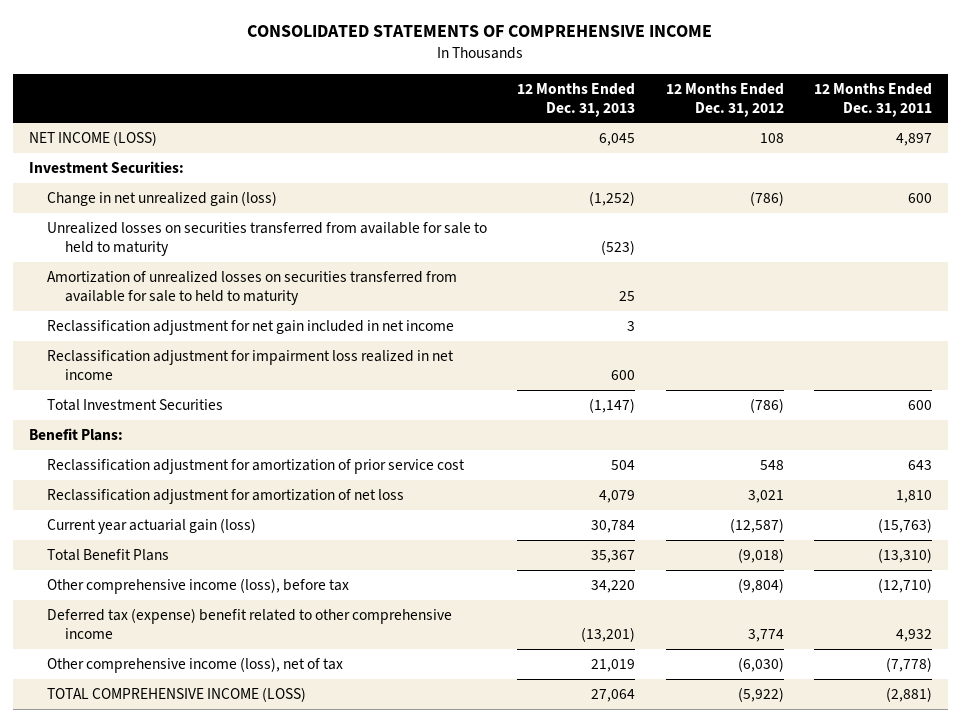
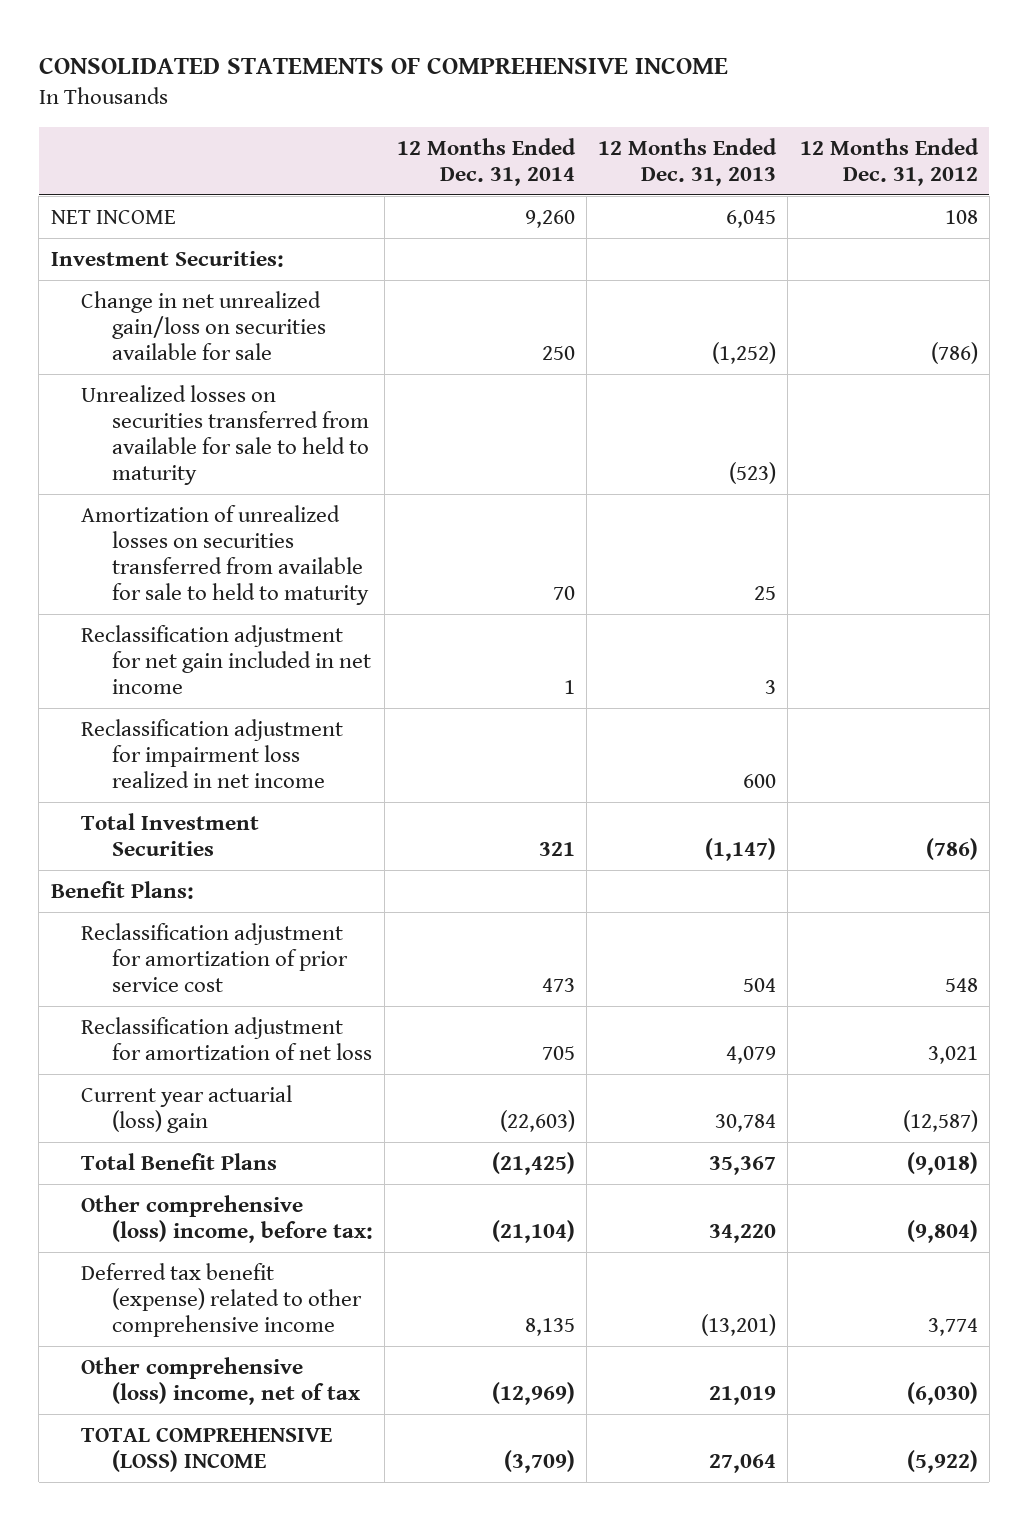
[814,82,933,117] 12 Months Ended Dec. 31, 2011 -> none
none -> [396,137,576,186] 12 Months Ended Dec. 31, 2014
[28,131,157,147] NET INCOME (LOSS) -> [50,210,176,225] NET INCOME
[46,191,277,207] Change in net unrealized gain (loss) -> [81,291,327,361] Change in net unrealized gain/loss on securities available for sale
[46,518,256,535] Current year actuarial gain (loss) -> [81,1085,293,1134] Current year actuarial (loss) gain
[46,578,349,595] Other comprehensive income (loss), before tax -> [81,1195,374,1244] Other comprehensive (loss) income, before tax:
[46,608,452,639] Deferred tax (expense) benefit related to other comprehensive income -> [81,1263,363,1338] Deferred tax benefit (expense) related to other comprehensive income
[46,657,343,674] Other comprehensive income (loss), net of tax -> [81,1357,361,1406] Other comprehensive (loss) income, net of tax
[46,687,306,703] TOTAL COMPREHENSIVE INCOME (LOSS) -> [81,1427,333,1473] TOTAL COMPREHENSIVE (LOSS) INCOME

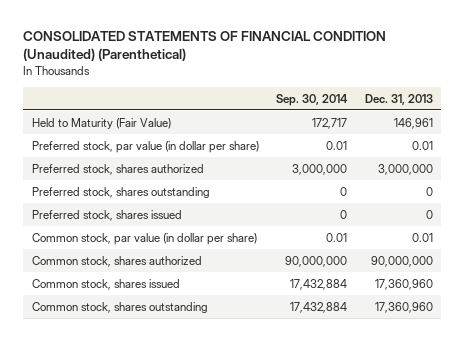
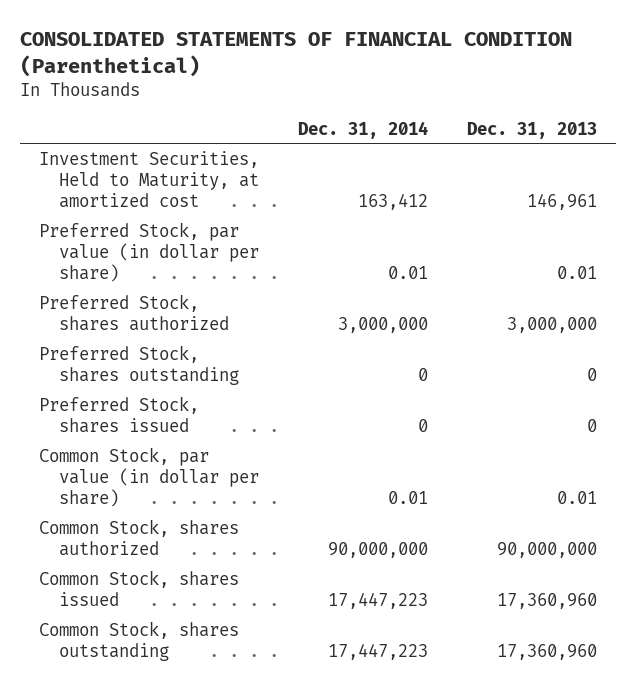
[23,31,387,62] CONSOLIDATED STATEMENTS OF FINANCIAL CONDITION (Unaudited) (Parenthetical) -> [19,32,572,78] CONSOLIDATED STATEMENTS OF FINANCIAL CONDITION (Parenthetical)
[276,93,349,106] Sep. 30, 2014 -> none
none -> [298,120,429,139] Dec. 31, 2014
[31,117,171,129] Held to Maturity (Fair Value) -> [39,150,260,209] Investment Securities, Held to Maturity, at amortized cost
[31,140,259,153] Preferred stock, par value (in dollar per share) -> [39,221,260,283] Preferred Stock, par value (in dollar per share)
[31,163,204,175] Preferred stock, shares authorized -> [39,293,230,331] Preferred Stock, shares authorized
[31,186,210,198] Preferred stock, shares outstanding -> [39,344,240,385] Preferred Stock, shares outstanding
[31,209,182,221] Preferred stock, shares issued -> [39,395,200,433] Preferred Stock, shares issued
[31,232,257,245] Common stock, par value (in dollar per share) -> [39,446,260,508] Common Stock, par value (in dollar per share)
[31,255,202,267] Common stock, shares authorized -> [39,518,240,556] Common Stock, shares authorized
[31,278,180,290] Common stock, shares issued -> [39,569,240,606] Common Stock, shares issued
[31,301,208,313] Common stock, shares outstanding -> [39,620,240,661] Common Stock, shares outstanding

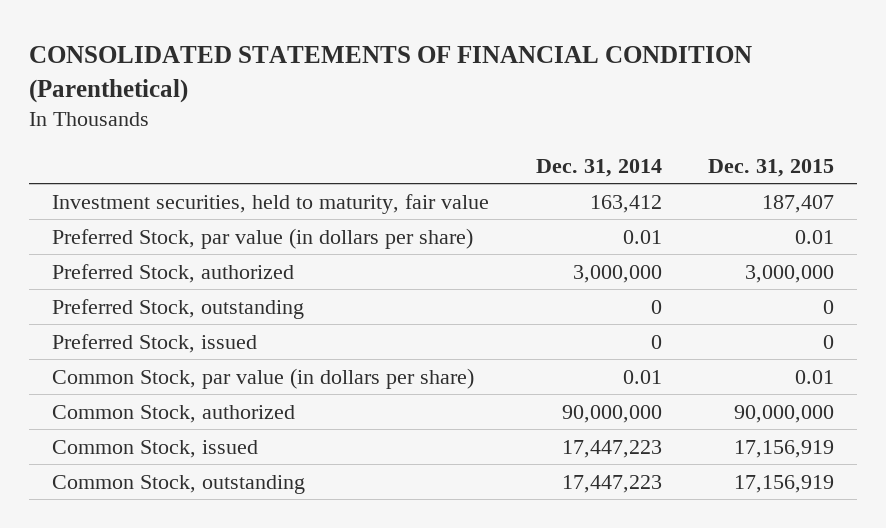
[466,121,597,139] Dec. 31, 2013 -> none
none -> [707,158,834,177] Dec. 31, 2015
[39,150,260,209] Investment Securities, Held to Maturity, at amortized cost -> [52,193,490,214] Investment securities, held to maturity, fair value
[39,221,260,283] Preferred Stock, par value (in dollar per share) -> [52,227,474,249] Preferred Stock, par value (in dollars per share)
[39,293,230,331] Preferred Stock, shares authorized -> [52,263,295,283] Preferred Stock, authorized
[39,344,240,385] Preferred Stock, shares outstanding -> [52,298,305,319] Preferred Stock, outstanding
[39,395,200,433] Preferred Stock, shares issued -> [52,333,258,353] Preferred Stock, issued
[39,446,260,508] Common Stock, par value (in dollar per share) -> [52,367,475,389] Common Stock, par value (in dollars per share)
[39,518,240,556] Common Stock, shares authorized -> [52,404,296,423] Common Stock, authorized
[39,569,240,606] Common Stock, shares issued -> [52,439,259,458] Common Stock, issued
[39,620,240,661] Common Stock, shares outstanding -> [52,474,306,494] Common Stock, outstanding

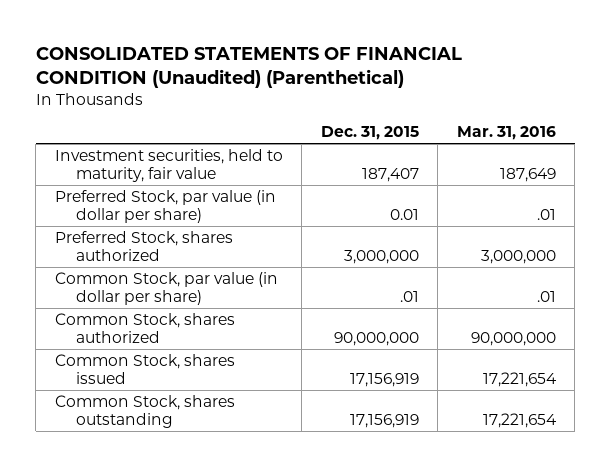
[28,45,752,103] CONSOLIDATED STATEMENTS OF FINANCIAL CONDITION (Parenthetical) -> [35,46,462,89] CONSOLIDATED STATEMENTS OF FINANCIAL CONDITION (Unaudited) (Parenthetical)
[535,158,662,177] Dec. 31, 2014 -> none
none -> [456,126,556,141] Mar. 31, 2016
[52,298,305,319] Preferred Stock, outstanding -> none
[52,333,258,353] Preferred Stock, issued -> none
[52,227,474,249] Preferred Stock, par value (in dollars per share) -> [54,189,276,223] Preferred Stock, par value (in dollar per share)
[52,263,295,283] Preferred Stock, authorized -> [54,230,233,261] Preferred Stock, shares authorized
[52,367,475,389] Common Stock, par value (in dollars per share) -> [54,271,278,305] Common Stock, par value (in dollar per share)
[794,369,834,384] 0.01 -> [399,290,419,302] .01
[52,404,296,423] Common Stock, authorized -> [54,312,235,343] Common Stock, shares authorized
[52,439,259,458] Common Stock, issued -> [54,353,235,384] Common Stock, shares issued
[52,474,306,494] Common Stock, outstanding -> [54,394,235,428] Common Stock, shares outstanding

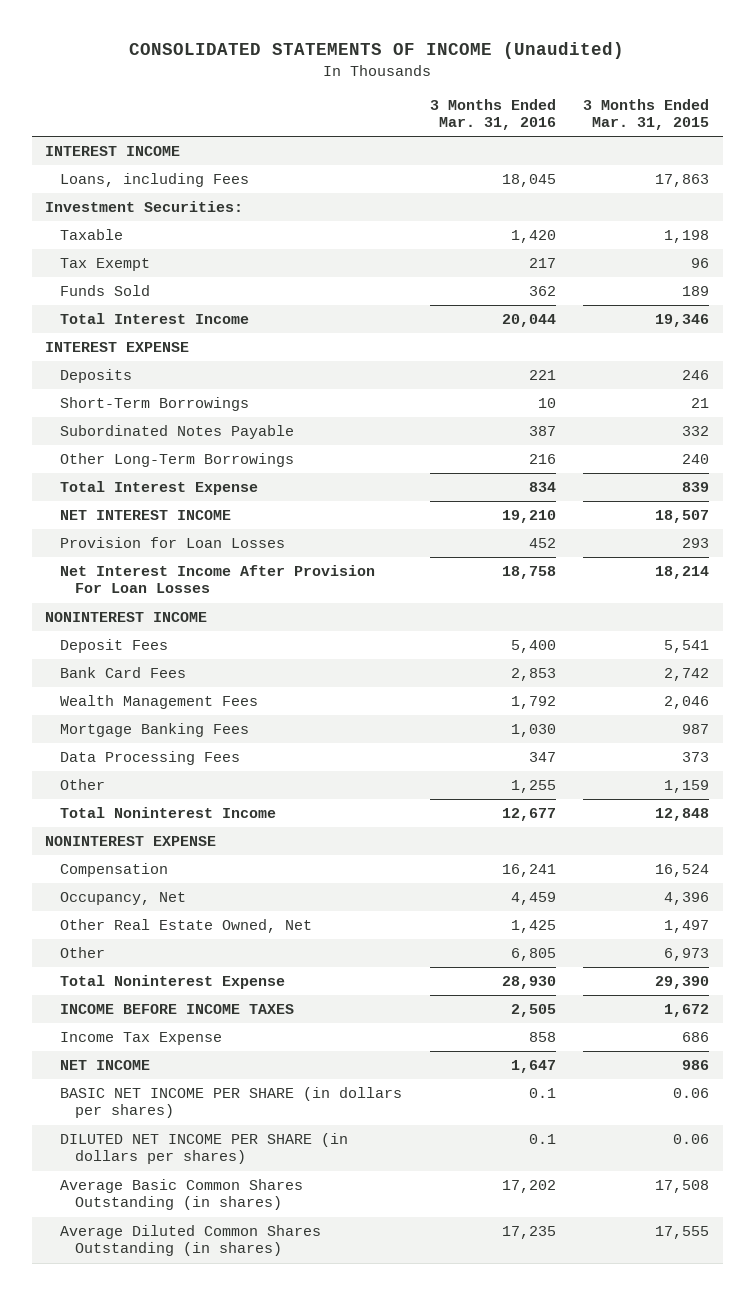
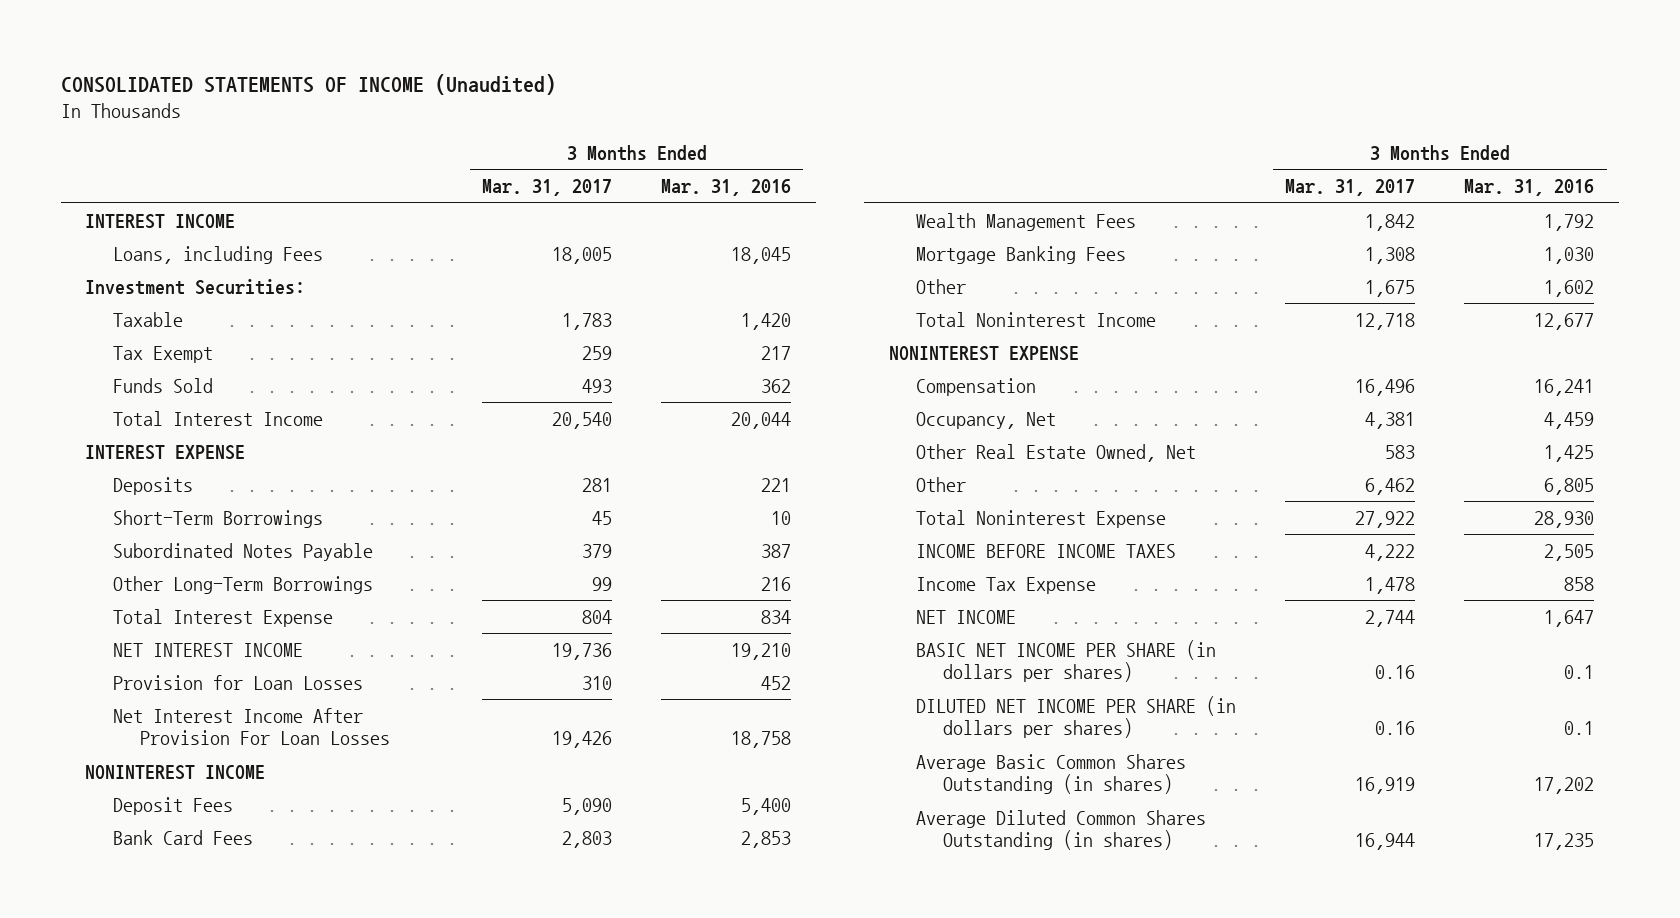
[583,98,710,131] 3 Months Ended Mar. 31, 2015 -> none
none -> [481,179,612,197] Mar. 31, 2017
[60,751,241,766] Data Processing Fees -> none
[510,780,556,794] 1,255 -> [1544,279,1595,297] 1,602

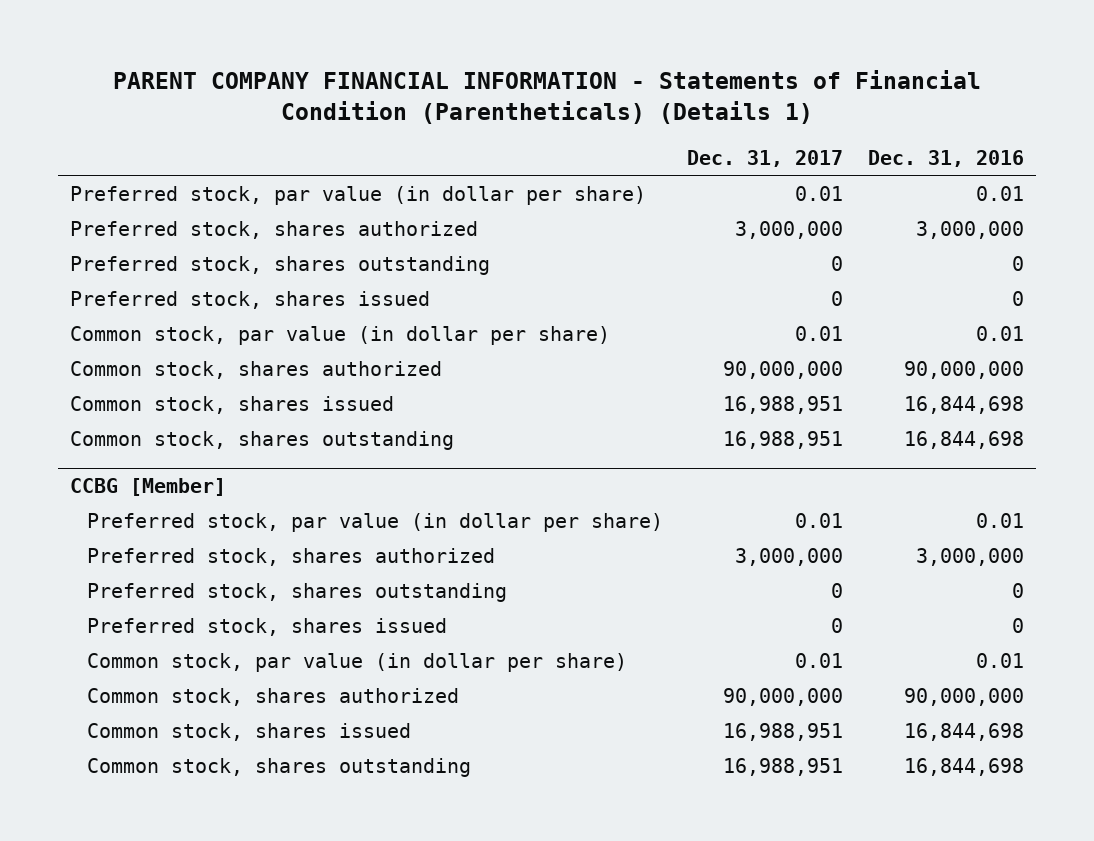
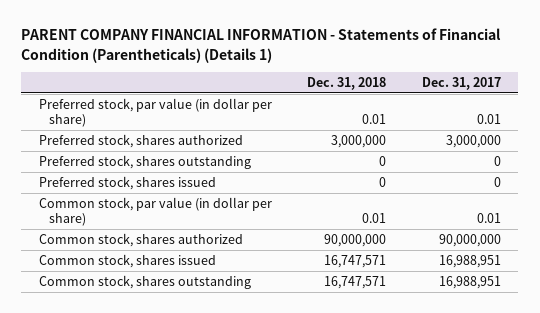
[867,150,1024,168] Dec. 31, 2016 -> none
none -> [307,76,387,90] Dec. 31, 2018
[70,477,227,496] CCBG [Member] -> none
[86,512,663,532] Preferred stock, par value (in dollar per share) -> none
[86,547,495,566] Preferred stock, shares authorized -> none
[86,582,507,602] Preferred stock, shares outstanding -> none
[86,617,447,636] Preferred stock, shares issued -> none
[86,652,627,672] Common stock, par value (in dollar per share) -> none
[86,687,459,706] Common stock, shares authorized -> none
[86,722,411,741] Common stock, shares issued -> none
[86,757,471,777] Common stock, shares outstanding -> none

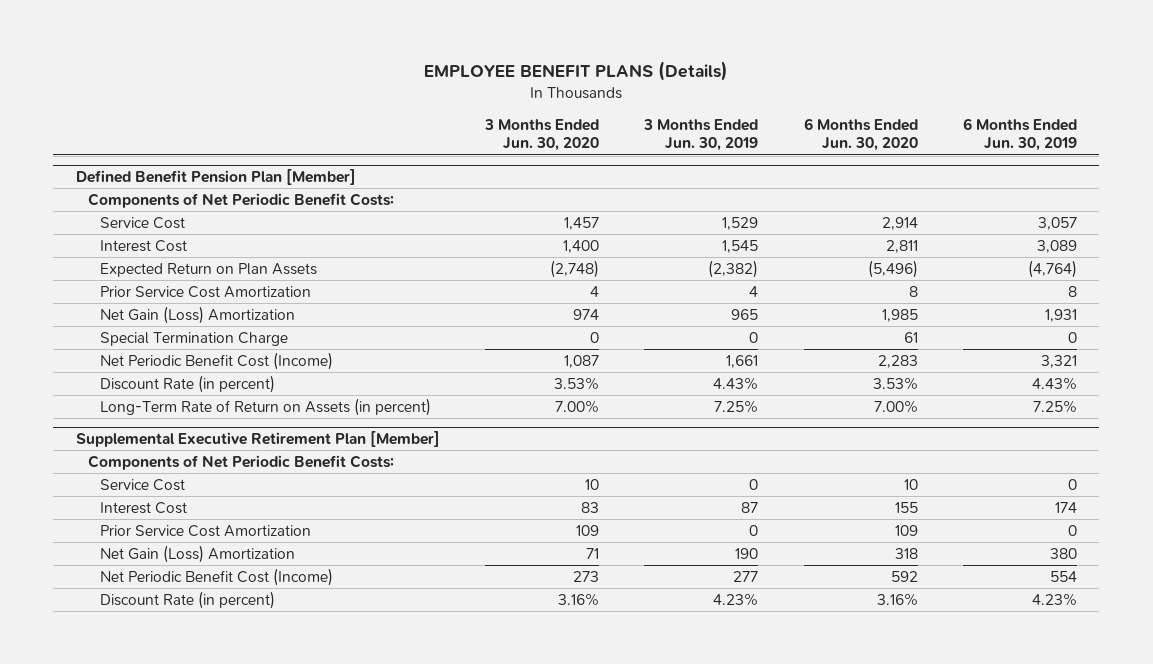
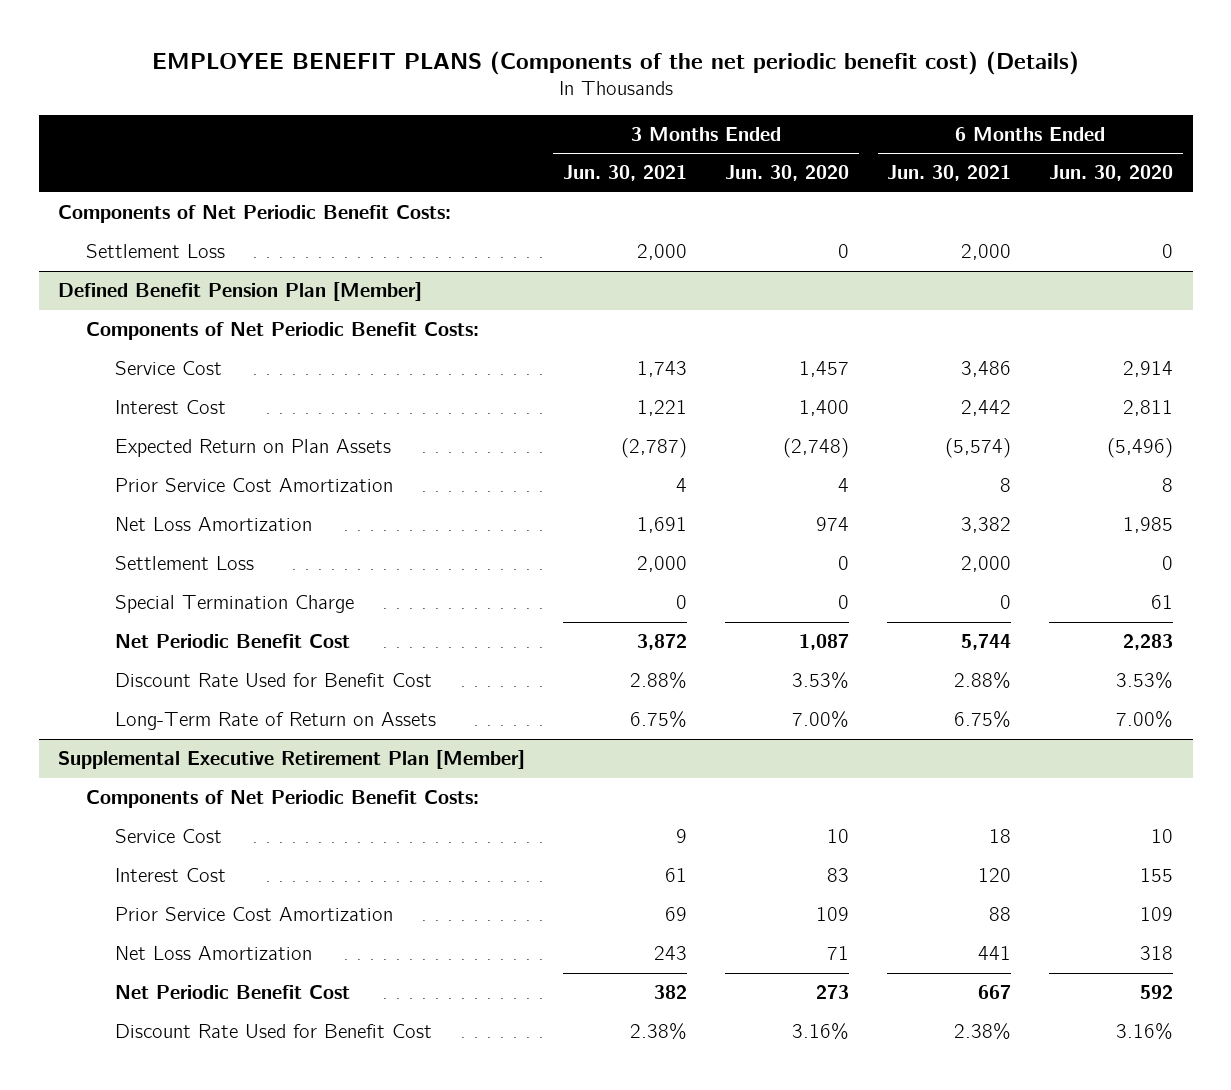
[424,61,729,82] EMPLOYEE BENEFIT PLANS (Details) -> [151,50,1079,75] EMPLOYEE BENEFIT PLANS (Components of the net periodic benefit cost) (Details)
[643,119,759,152] 3 Months Ended Jun. 30, 2019 -> none
[962,118,1077,152] 6 Months Ended Jun. 30, 2019 -> none
none -> [562,165,687,182] Jun. 30, 2021
none -> [887,165,1012,182] Jun. 30, 2021
none -> [57,205,451,224] Components of Net Periodic Benefit Costs:
none -> [86,244,226,259] Settlement Loss
[99,305,295,324] Net Gain (Loss) Amortization -> [114,517,312,532] Net Loss Amortization
none -> [114,556,254,571] Settlement Loss
[99,351,333,370] Net Periodic Benefit Cost (Income) -> [114,634,350,649] Net Periodic Benefit Cost
[99,374,275,393] Discount Rate (in percent) -> [114,673,432,688] Discount Rate Used for Benefit Cost
[99,397,431,416] Long-Term Rate of Return on Assets (in percent) -> [114,712,436,731] Long-Term Rate of Return on Assets
[99,544,295,563] Net Gain (Loss) Amortization -> [114,946,312,961] Net Loss Amortization
[99,567,333,586] Net Periodic Benefit Cost (Income) -> [114,985,350,1000] Net Periodic Benefit Cost
[99,590,275,609] Discount Rate (in percent) -> [114,1024,432,1039] Discount Rate Used for Benefit Cost

